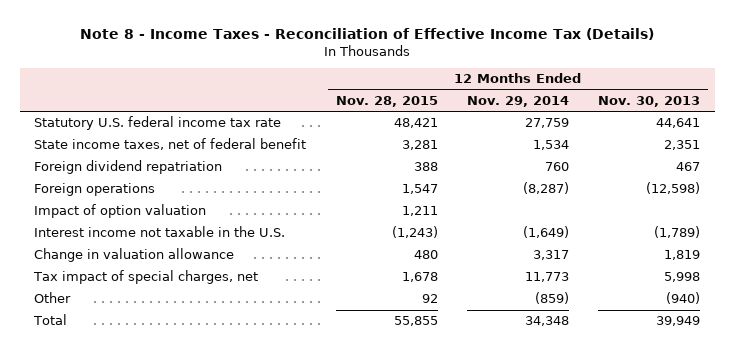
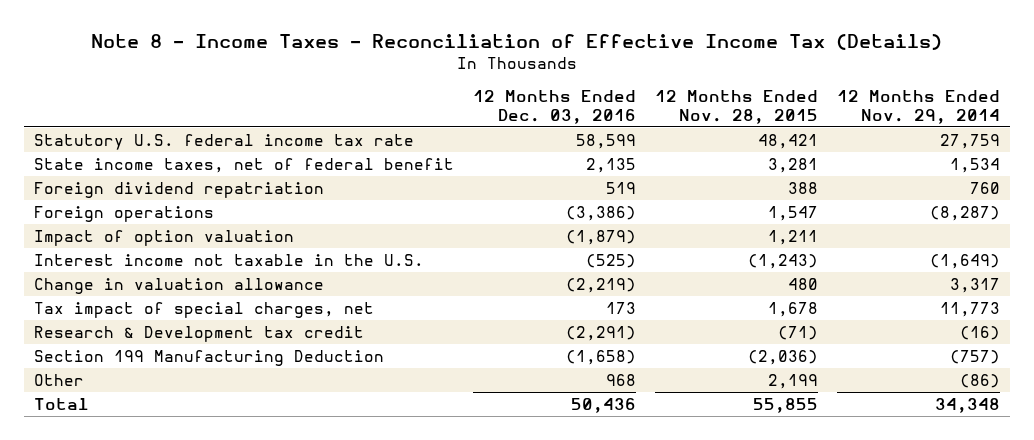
[598,96,701,108] Nov. 30, 2013 -> none
none -> [473,90,637,125] 12 Months Ended Dec. 03, 2016
none -> [33,325,364,342] Research & Development tax credit
none -> [33,349,384,366] Section 199 Manufacturing Deduction
[421,294,438,304] 92 -> [768,373,819,389] 2,199
[535,292,570,305] (859) -> [960,373,1001,388] (86)

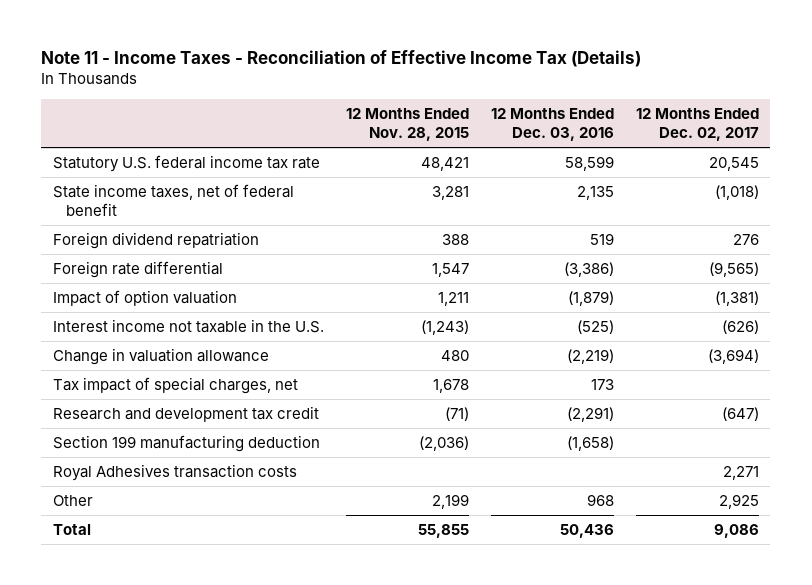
[91,34,943,51] Note 8 - Income Taxes - Reconciliation of Effective Income Tax (Details) -> [41,50,642,68] Note 11 - Income Taxes - Reconciliation of Effective Income Tax (Details)
[837,90,1001,125] 12 Months Ended Nov. 29, 2014 -> none
none -> [636,108,760,142] 12 Months Ended Dec. 02, 2017
[33,205,214,222] Foreign operations -> [52,261,223,279] Foreign rate differential
[33,325,364,342] Research & Development tax credit -> [52,406,319,423] Research and development tax credit
[33,349,384,366] Section 199 Manufacturing Deduction -> [52,435,320,453] Section 199 manufacturing deduction
none -> [52,464,297,482] Royal Adhesives transaction costs

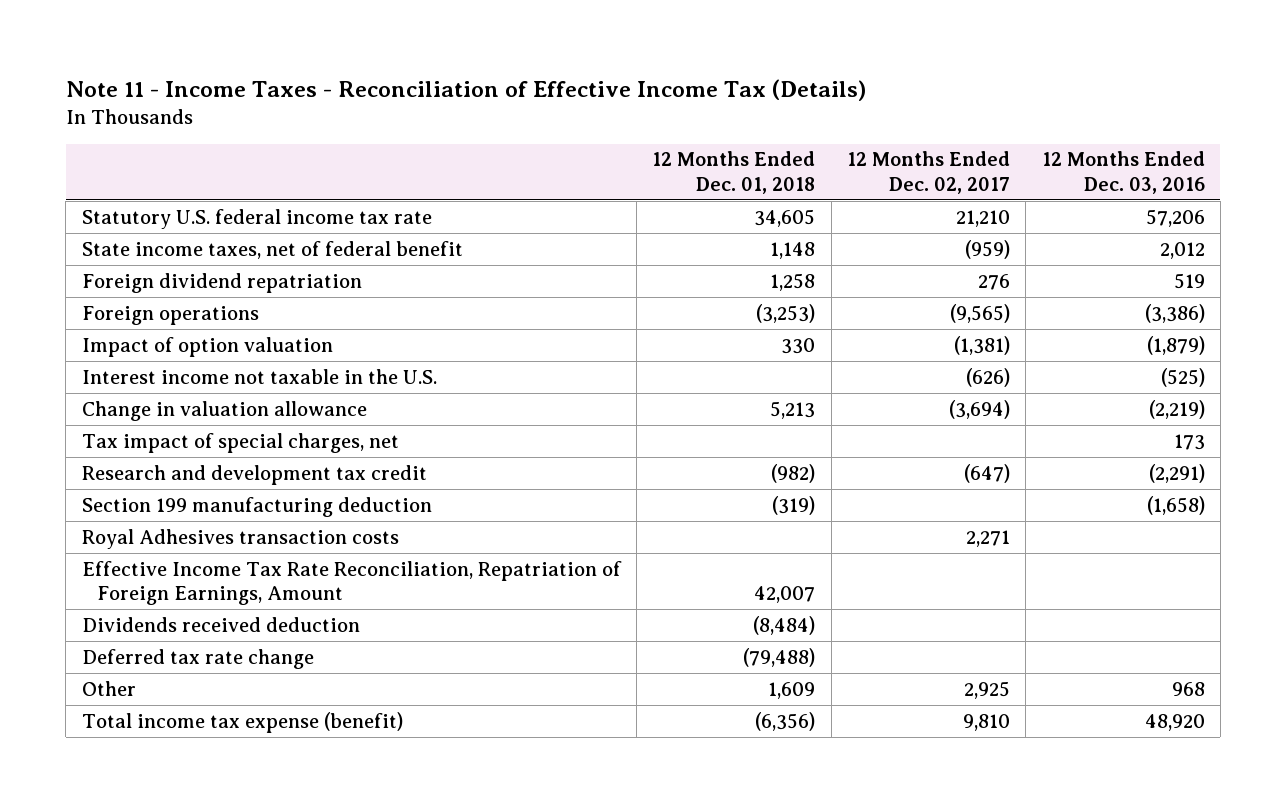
[345,108,469,142] 12 Months Ended Nov. 28, 2015 -> none
none -> [652,151,816,194] 12 Months Ended Dec. 01, 2018
[564,156,614,172] 58,599 -> [1145,208,1205,227] 57,206
[709,157,760,172] 20,545 -> [955,209,1010,227] 21,210
[576,186,614,201] 2,135 -> [1159,241,1205,259] 2,012
[715,185,760,201] (1,018) -> [964,239,1010,259] (959)
[52,261,223,279] Foreign rate differential -> [81,305,259,325] Foreign operations
none -> [81,560,622,606] Effective Income Tax Rate Reconciliation, Repatriation of Foreign Earnings, Amount
none -> [81,616,360,632] Dividends received deduction
none -> [81,648,314,669] Deferred tax rate change
[52,524,91,536] Total -> [81,711,403,733] Total income tax expense (benefit)
[559,524,614,539] 50,436 -> [1144,713,1205,731] 48,920
[714,524,760,539] 9,086 -> [962,713,1010,731] 9,810

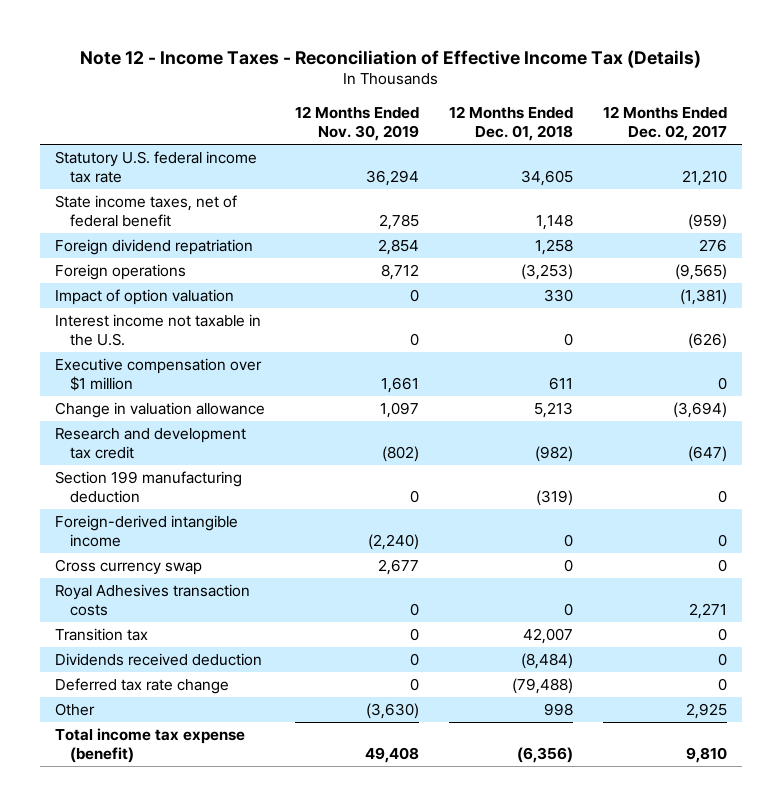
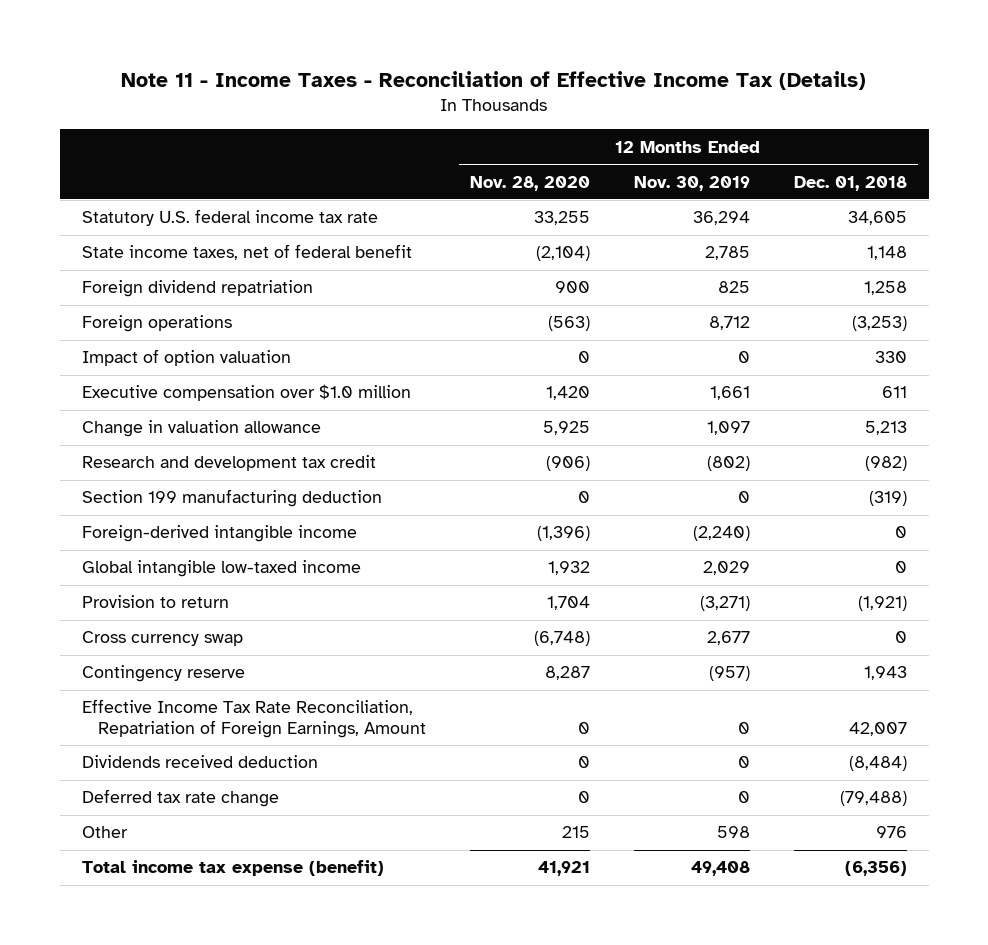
[79,49,701,68] Note 12 - Income Taxes - Reconciliation of Effective Income Tax (Details) -> [121,71,867,91] Note 11 - Income Taxes - Reconciliation of Effective Income Tax (Details)
[602,105,727,142] 12 Months Ended Dec. 02, 2017 -> none
none -> [469,175,590,191] Nov. 28, 2020
[377,238,419,255] 2,854 -> [717,281,750,294] 825
[54,313,261,347] Interest income not taxable in the U.S. -> none
[54,357,262,392] Executive compensation over $1 million -> [81,384,411,402] Executive compensation over $1.0 million
none -> [81,560,361,578] Global intangible low-taxed income
none -> [81,595,229,609] Provision to return
[54,583,250,617] Royal Adhesives transaction costs -> none
none -> [81,665,245,683] Contingency reserve
[54,627,148,641] Transition tax -> [81,699,426,739] Effective Income Tax Rate Reconciliation, Repatriation of Foreign Earnings, Amount
[365,702,419,719] (3,630) -> [716,826,750,839] 598
[543,702,573,716] 998 -> [875,826,907,839] 976

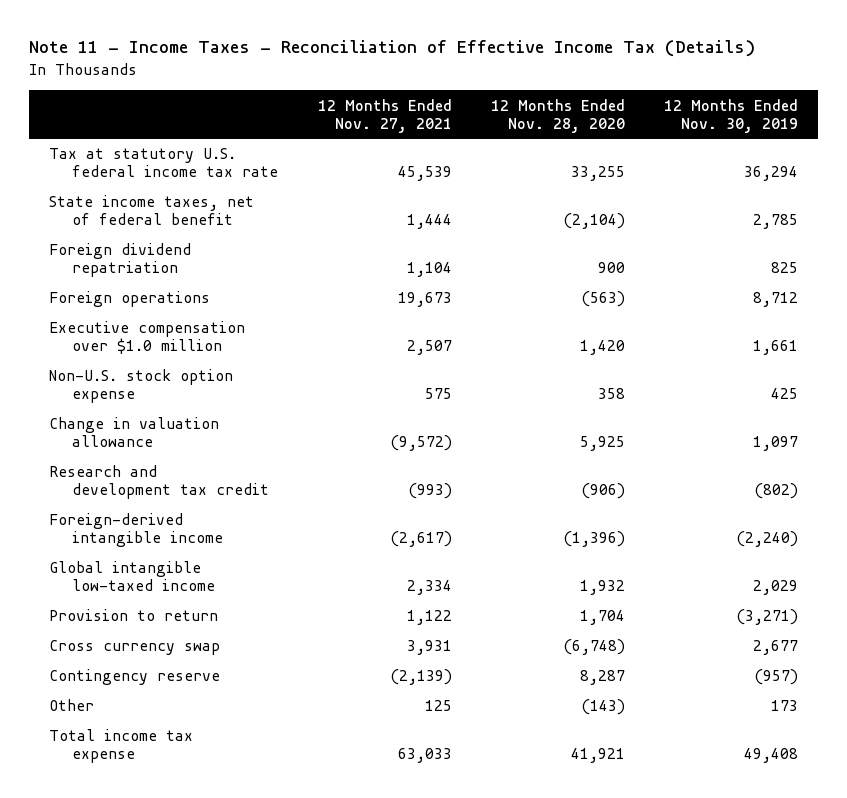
[793,175,907,191] Dec. 01, 2018 -> none
none -> [317,98,452,133] 12 Months Ended Nov. 27, 2021
[81,209,378,227] Statutory U.S. federal income tax rate -> [48,148,279,178] Tax at statutory U.S. federal income tax rate
[81,349,291,367] Impact of option valuation -> none
none -> [48,369,233,404] Non-U.S. stock option expense
[81,489,382,508] Section 199 manufacturing deduction -> none
[81,699,426,739] Effective Income Tax Rate Reconciliation, Repatriation of Foreign Earnings, Amount -> none
[81,755,318,769] Dividends received deduction -> none
[81,789,279,808] Deferred tax rate change -> none
[561,826,590,839] 215 -> [581,699,626,716] (143)
[716,826,750,839] 598 -> [771,700,799,712] 173
[81,860,384,877] Total income tax expense (benefit) -> [48,729,193,764] Total income tax expense

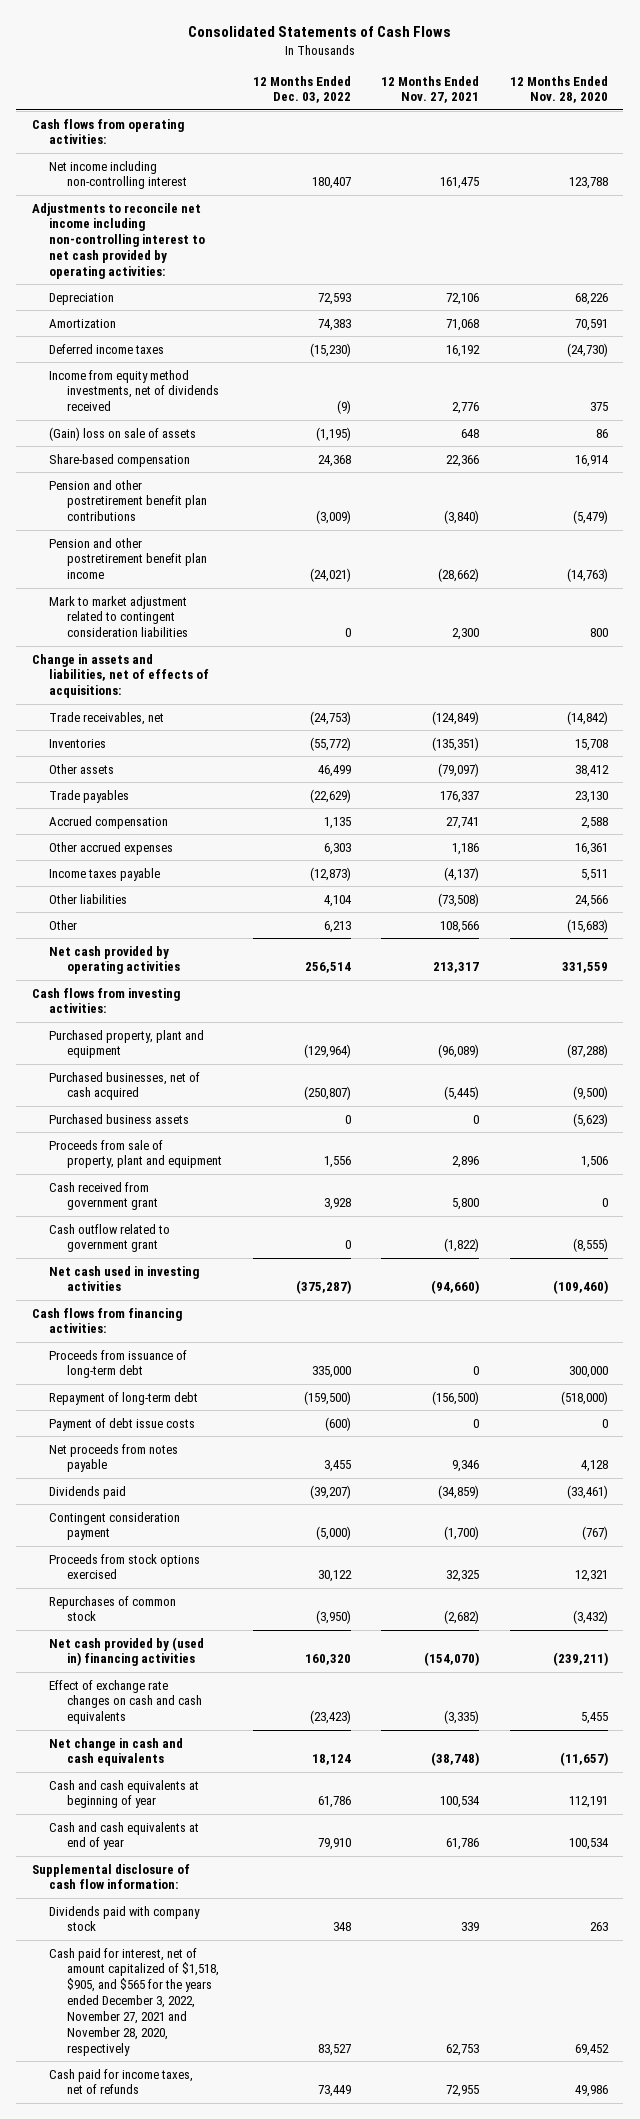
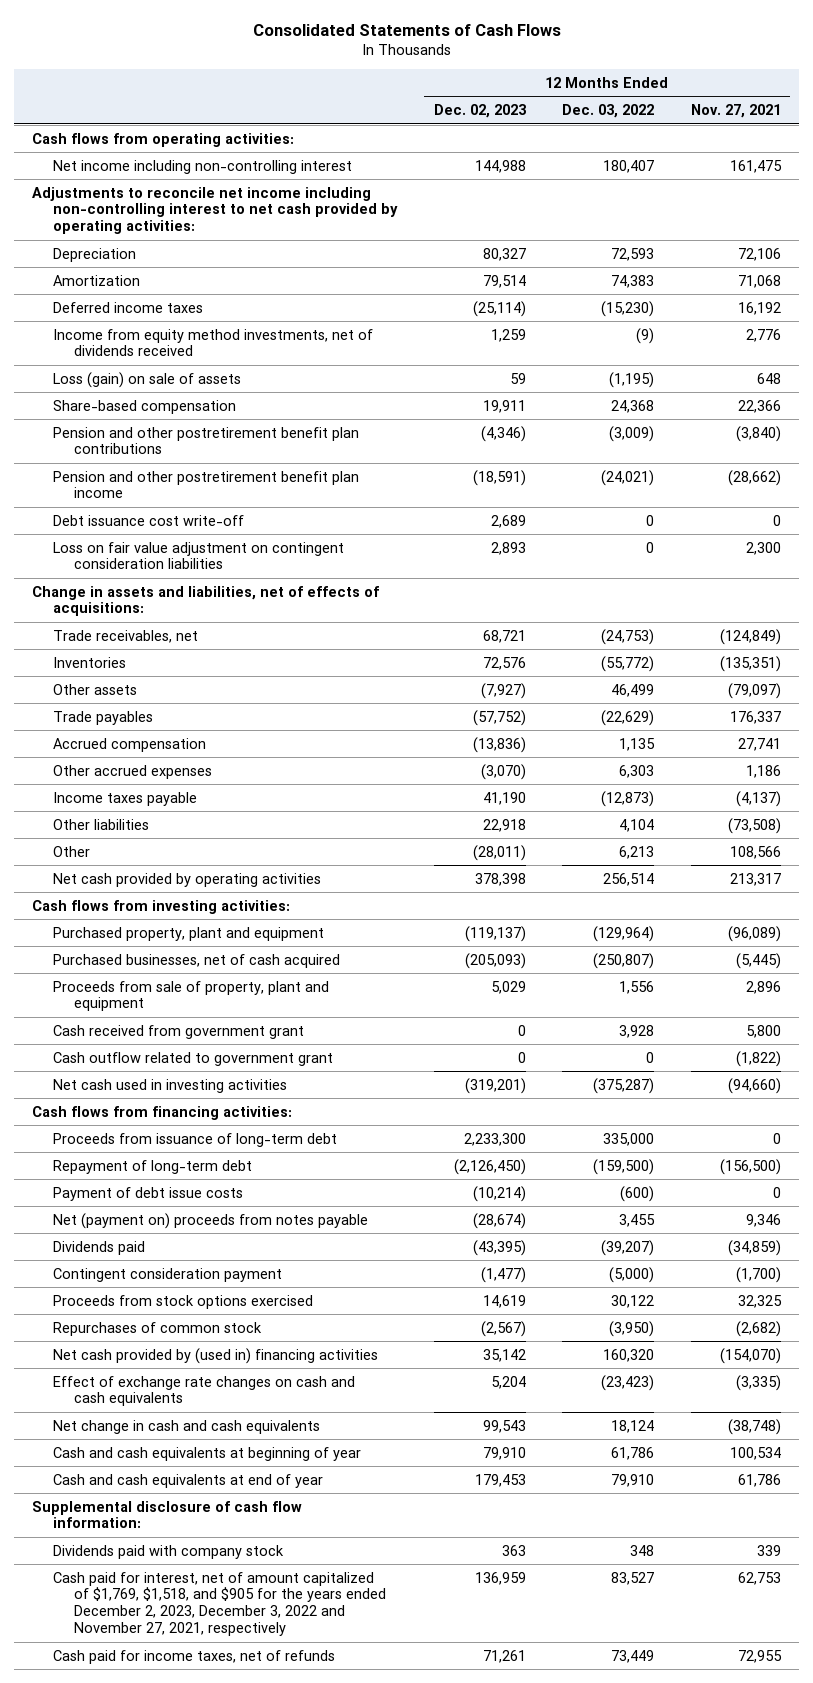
[509,75,608,104] 12 Months Ended Nov. 28, 2020 -> none
none -> [433,104,526,119] Dec. 02, 2023
[49,426,197,441] (Gain) loss on sale of assets -> [52,371,241,388] Loss (gain) on sale of assets
none -> [52,514,244,526] Debt issuance cost write-off
[49,595,188,638] Mark to market adjustment related to contingent consideration liabilities -> [52,541,344,570] Loss on fair value adjustment on contingent consideration liabilities
[49,1113,190,1124] Purchased business assets -> none
[49,1443,179,1473] Net proceeds from notes payable -> [52,1212,368,1229] Net (payment on) proceeds from notes payable
[49,1947,219,2056] Cash paid for interest, net of amount capitalized of $1,518, $905, and $565 for the years ended December 3, 2022, November 27, 2021 and November 28, 2020, respectively -> [52,1571,386,1636] Cash paid for interest, net of amount capitalized of $1,769, $1,518, and $905 for the years ended December 2, 2023, December 3, 2022 and November 27, 2021, respectively

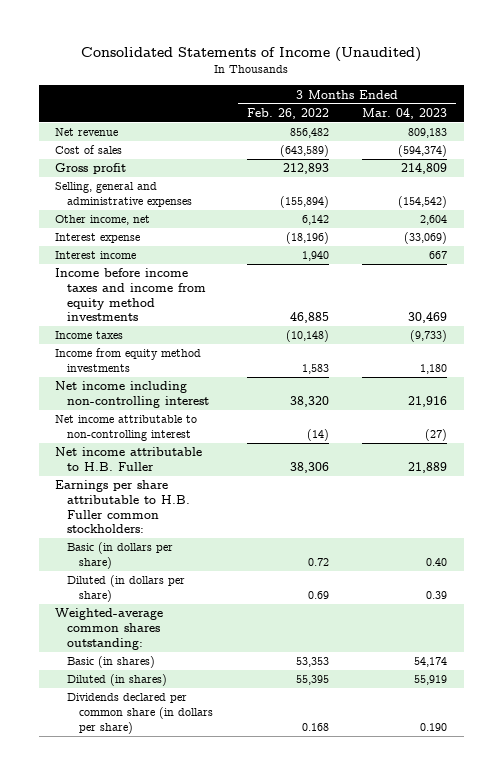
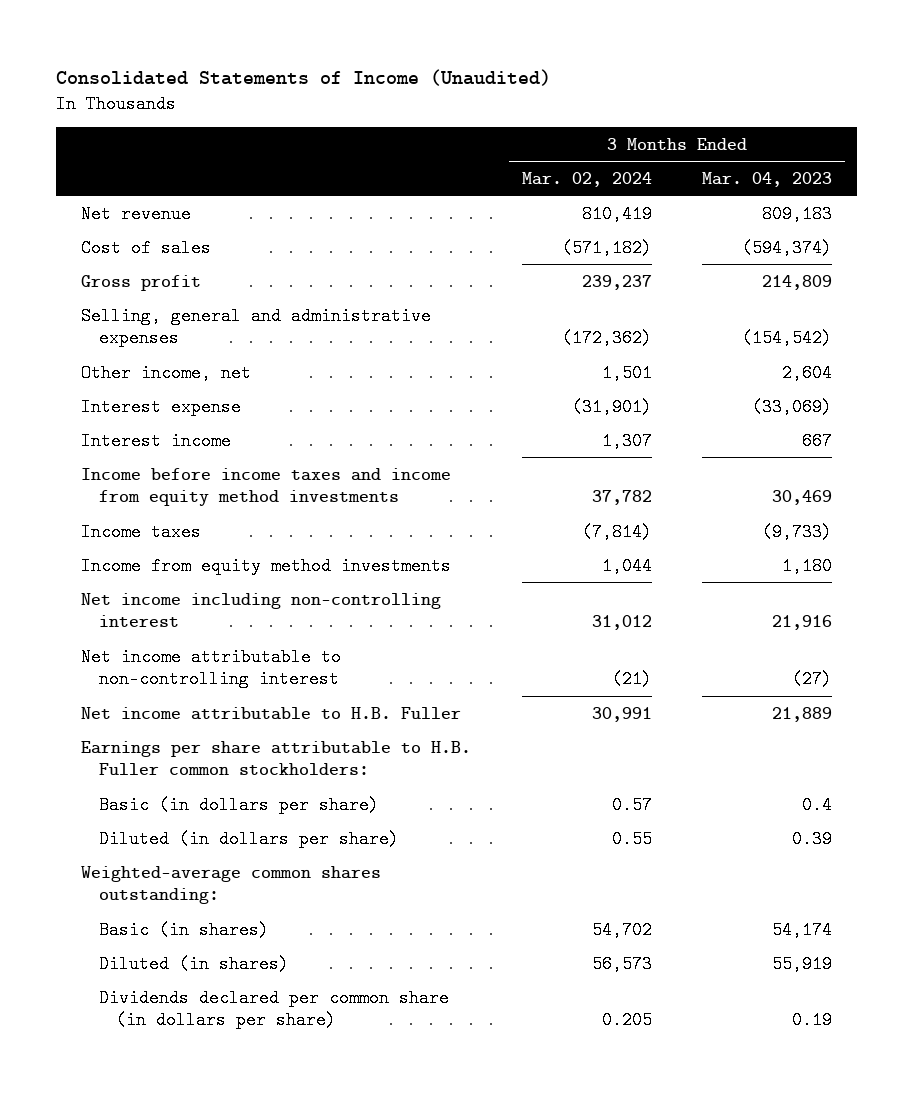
[246,107,329,119] Feb. 26, 2022 -> none
none -> [521,171,652,187] Mar. 02, 2024
[426,557,448,566] 0.40 -> [802,795,833,814] 0.4
[420,722,448,731] 0.190 -> [792,1011,833,1030] 0.19

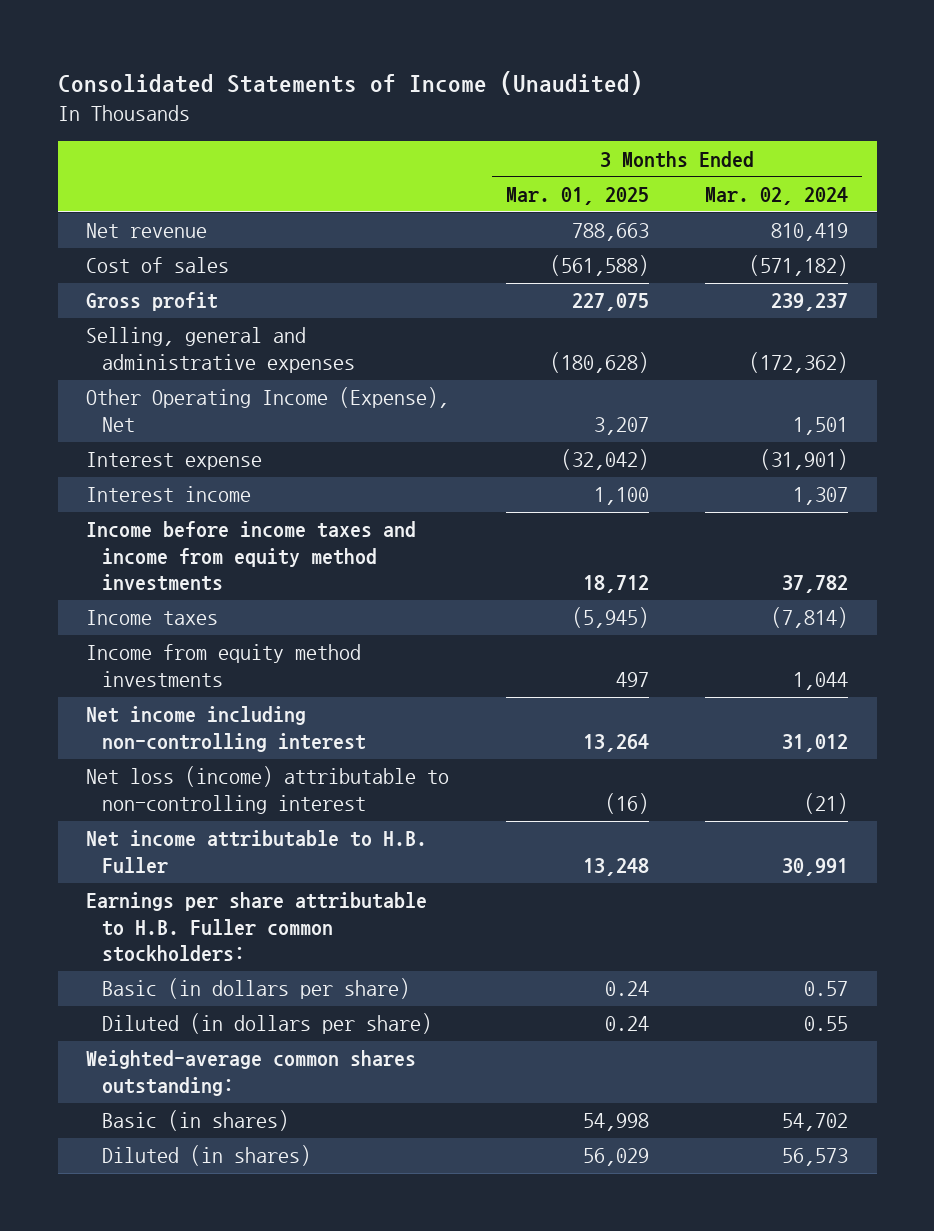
[702,171,833,187] Mar. 04, 2023 -> none
none -> [505,186,649,205] Mar. 01, 2025
[81,363,252,382] Other income, net -> [86,387,450,432] Other Operating Income (Expense), Net
[81,647,342,689] Net income attributable to non-controlling interest -> [86,766,450,814] Net loss (income) attributable to non-controlling interest
[98,988,449,1030] Dividends declared per common share (in dollars per share) -> none

